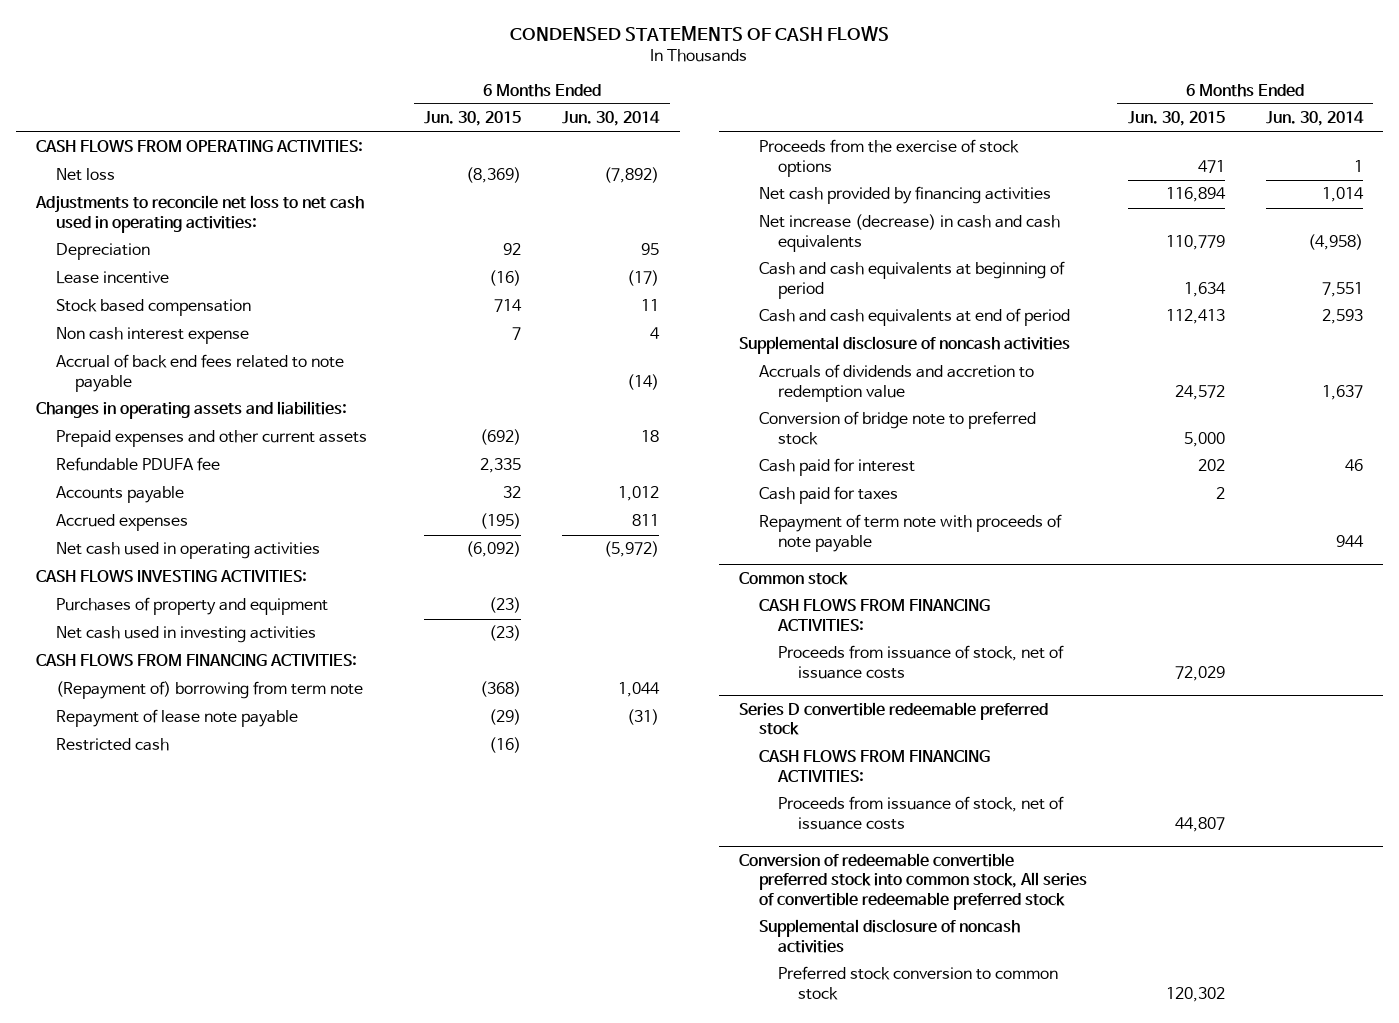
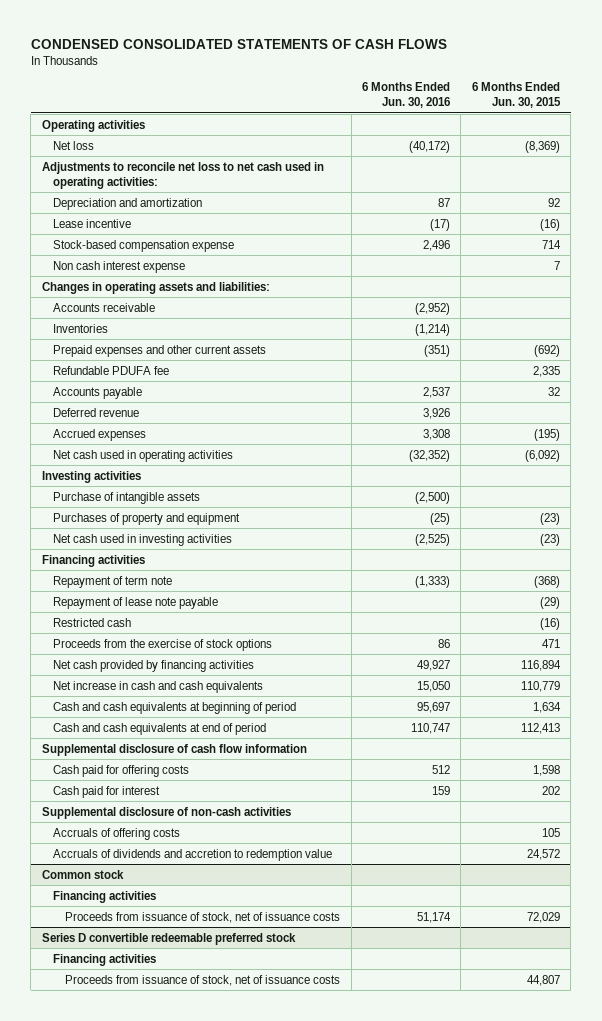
[510,25,890,41] CONDENSED STATEMENTS OF CASH FLOWS -> [30,39,447,50] CONDENSED CONSOLIDATED STATEMENTS OF CASH FLOWS
[562,111,661,127] Jun. 30, 2014 -> none
none -> [361,82,450,109] 6 Months Ended Jun. 30, 2016
[36,140,364,153] CASH FLOWS FROM OPERATING ACTIVITIES: -> [41,119,145,132] Operating activities
[55,243,150,261] Depreciation -> none
none -> [53,197,203,210] Depreciation and amortization
[55,299,251,317] Stock based compensation -> [53,239,235,252] Stock-based compensation expense
[55,354,344,392] Accrual of back end fees related to note payable -> none
none -> [53,302,156,312] Accounts receivable
none -> [53,323,109,333] Inventories
none -> [53,407,140,417] Deferred revenue
[36,570,308,583] CASH FLOWS INVESTING ACTIVITIES: -> [41,470,141,483] Investing activities
none -> [53,491,201,504] Purchase of intangible assets
[36,654,358,667] CASH FLOWS FROM FINANCING ACTIVITIES: -> [41,554,145,567] Financing activities
[55,681,363,700] (Repayment of) borrowing from term note -> [53,575,173,588] Repayment of term note
[758,214,1060,252] Net increase (decrease) in cash and cash equivalents -> [53,680,264,693] Net increase in cash and cash equivalents
[739,336,1071,355] Supplemental disclosure of noncash activities -> none
[758,411,1036,445] Conversion of bridge note to preferred stock -> none
none -> [41,743,307,756] Supplemental disclosure of cash flow information
none -> [53,764,190,777] Cash paid for offering costs
[758,486,898,505] Cash paid for taxes -> none
[758,514,1062,552] Repayment of term note with proceeds of note payable -> none
none -> [41,806,291,819] Supplemental disclosure of non-cash activities
none -> [53,827,181,840] Accruals of offering costs
[758,364,1034,402] Accruals of dividends and accretion to redemption value -> [53,848,333,861] Accruals of dividends and accretion to redemption value
[758,599,990,631] CASH FLOWS FROM FINANCING ACTIVITIES: -> [53,890,157,903] Financing activities
[758,750,990,782] CASH FLOWS FROM FINANCING ACTIVITIES: -> [53,953,157,966] Financing activities
[739,853,1087,910] Conversion of redeemable convertible preferred stock into common stock, All series of convertible redeemable preferred stock -> none
[758,919,1020,953] Supplemental disclosure of noncash activities -> none
[778,966,1059,1000] Preferred stock conversion to common stock -> none

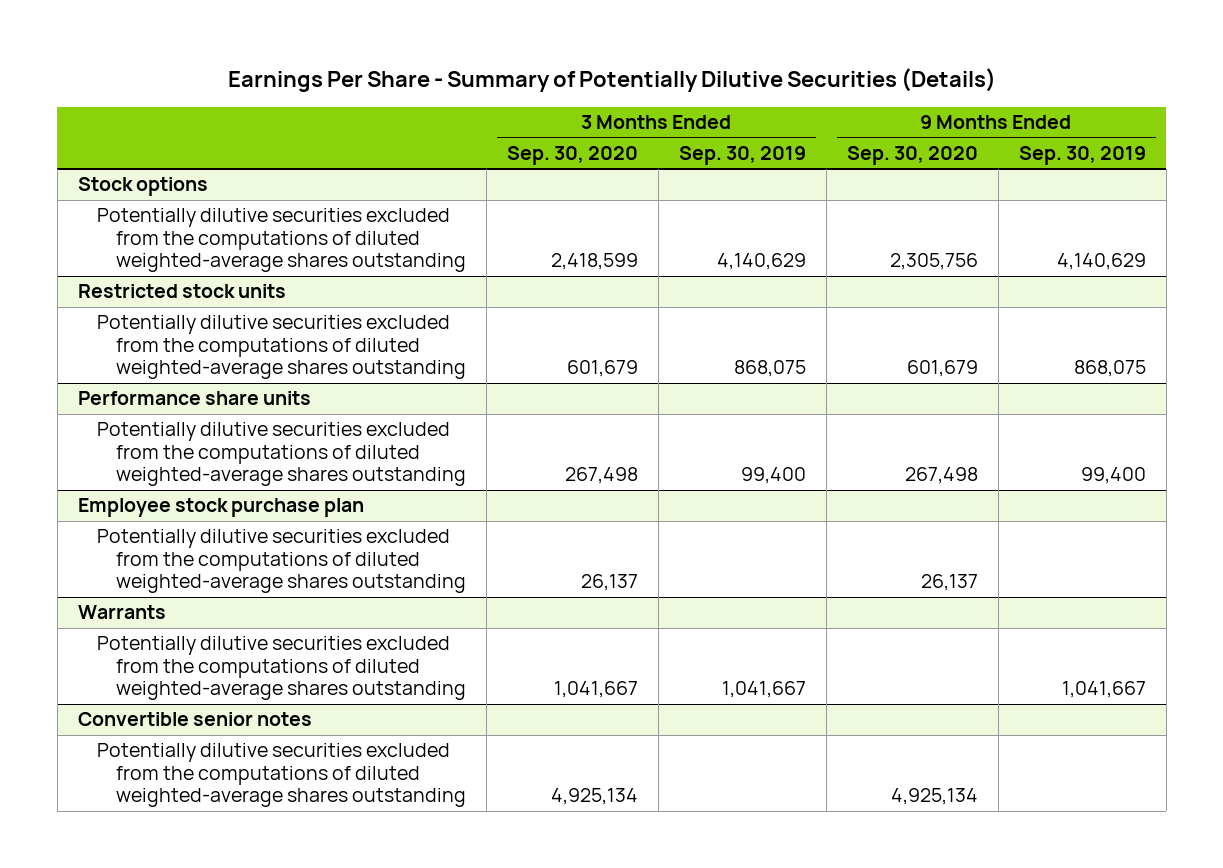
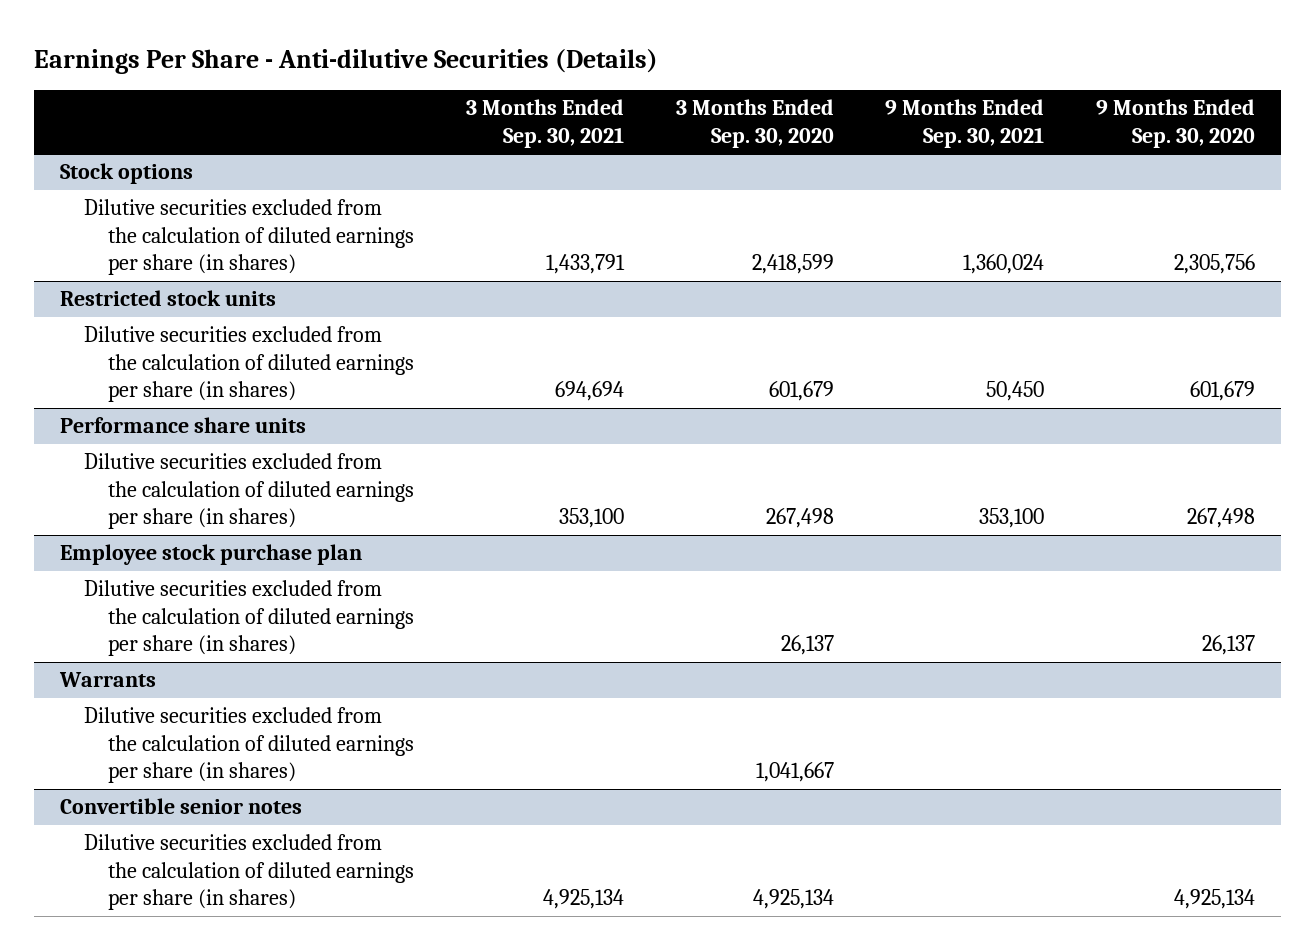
[227,68,996,93] Earnings Per Share - Summary of Potentially Dilutive Securities (Details) -> [33,49,658,75] Earnings Per Share - Anti-dilutive Securities (Details)
[678,145,806,165] Sep. 30, 2019 -> none
[1018,145,1146,165] Sep. 30, 2019 -> none
none -> [465,99,624,148] 3 Months Ended Sep. 30, 2021
none -> [885,99,1045,148] 9 Months Ended Sep. 30, 2021
[96,208,466,273] Potentially dilutive securities excluded from the computations of diluted weighted-average shares outstanding -> [83,199,414,276] Dilutive securities excluded from the calculation of diluted earnings per share (in shares)
[96,315,466,380] Potentially dilutive securities excluded from the computations of diluted weighted-average shares outstanding -> [83,326,414,403] Dilutive securities excluded from the calculation of diluted earnings per share (in shares)
[96,422,466,487] Potentially dilutive securities excluded from the computations of diluted weighted-average shares outstanding -> [83,453,414,530] Dilutive securities excluded from the calculation of diluted earnings per share (in shares)
[96,529,466,594] Potentially dilutive securities excluded from the computations of diluted weighted-average shares outstanding -> [83,580,414,657] Dilutive securities excluded from the calculation of diluted earnings per share (in shares)
[96,636,466,701] Potentially dilutive securities excluded from the computations of diluted weighted-average shares outstanding -> [83,707,414,784] Dilutive securities excluded from the calculation of diluted earnings per share (in shares)
[96,743,466,808] Potentially dilutive securities excluded from the computations of diluted weighted-average shares outstanding -> [83,834,414,911] Dilutive securities excluded from the calculation of diluted earnings per share (in shares)

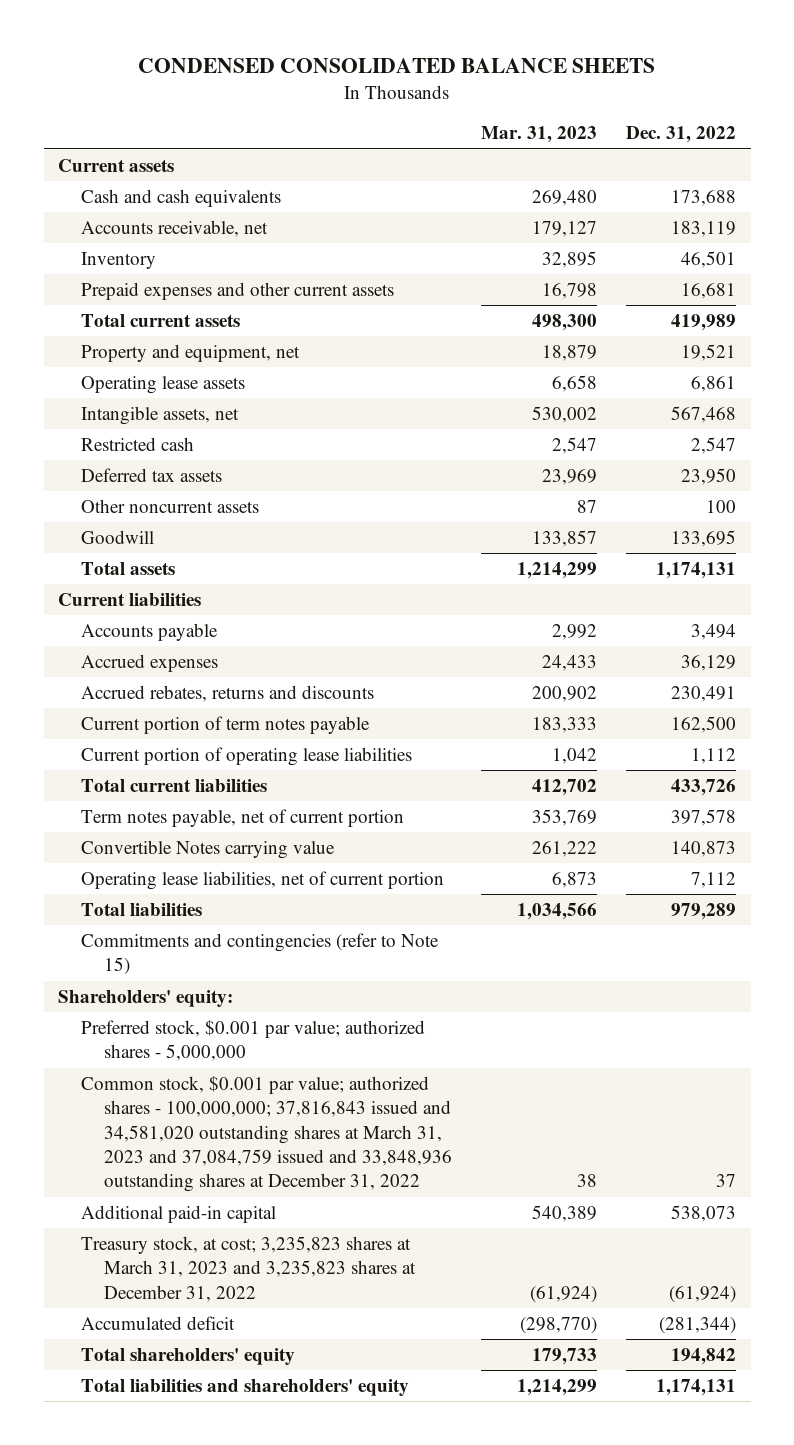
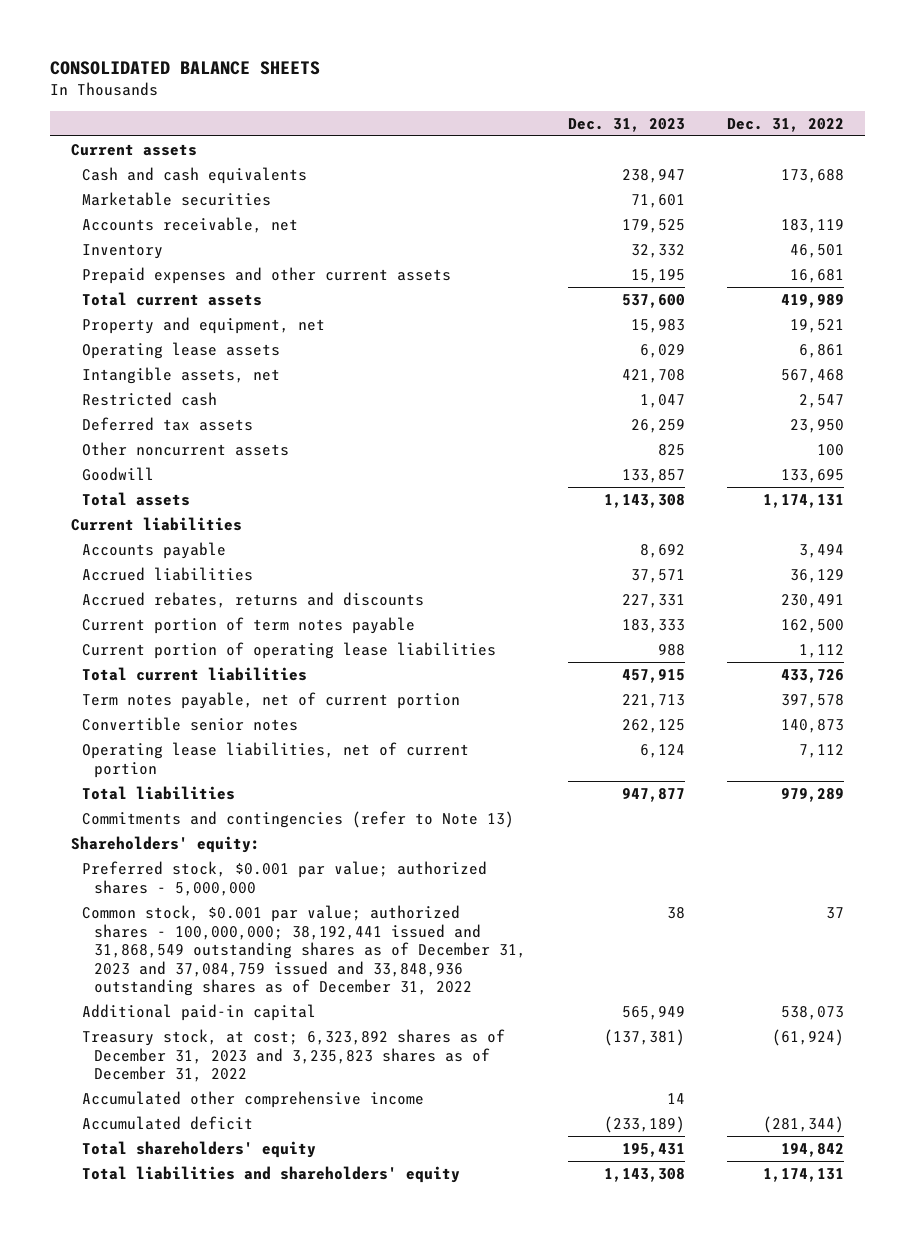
[138,58,656,74] CONDENSED CONSOLIDATED BALANCE SHEETS -> [49,60,320,75] CONSOLIDATED BALANCE SHEETS
[480,126,597,144] Mar. 31, 2023 -> none
none -> [568,117,686,132] Dec. 31, 2023
none -> [82,192,272,207] Marketable securities
[80,653,218,672] Accrued expenses -> [82,567,254,582] Accrued liabilities
[80,839,335,859] Convertible Notes carrying value -> [82,717,299,732] Convertible senior notes
[80,932,439,976] Commitments and contingencies (refer to Note 15) -> [82,811,515,829] Commitments and contingencies (refer to Note 13)
[80,1075,452,1193] Common stock, $0.001 par value; authorized shares - 100,000,000; 37,816,843 issued and 34,581,020 outstanding shares at March 31, 2023 and 37,084,759 issued and 33,848,936 outstanding shares at December 31, 2022 -> [82,905,526,997] Common stock, $0.001 par value; authorized shares - 100,000,000; 38,192,441 issued and 31,868,549 outstanding shares as of December 31, 2023 and 37,084,759 issued and 33,848,936 outstanding shares as of December 31, 2022
[80,1235,416,1302] Treasury stock, at cost; 3,235,823 shares at March 31, 2023 and 3,235,823 shares at December 31, 2022 -> [82,1029,506,1083] Treasury stock, at cost; 6,323,892 shares as of December 31, 2023 and 3,235,823 shares as of December 31, 2022
none -> [82,1091,425,1109] Accumulated other comprehensive income

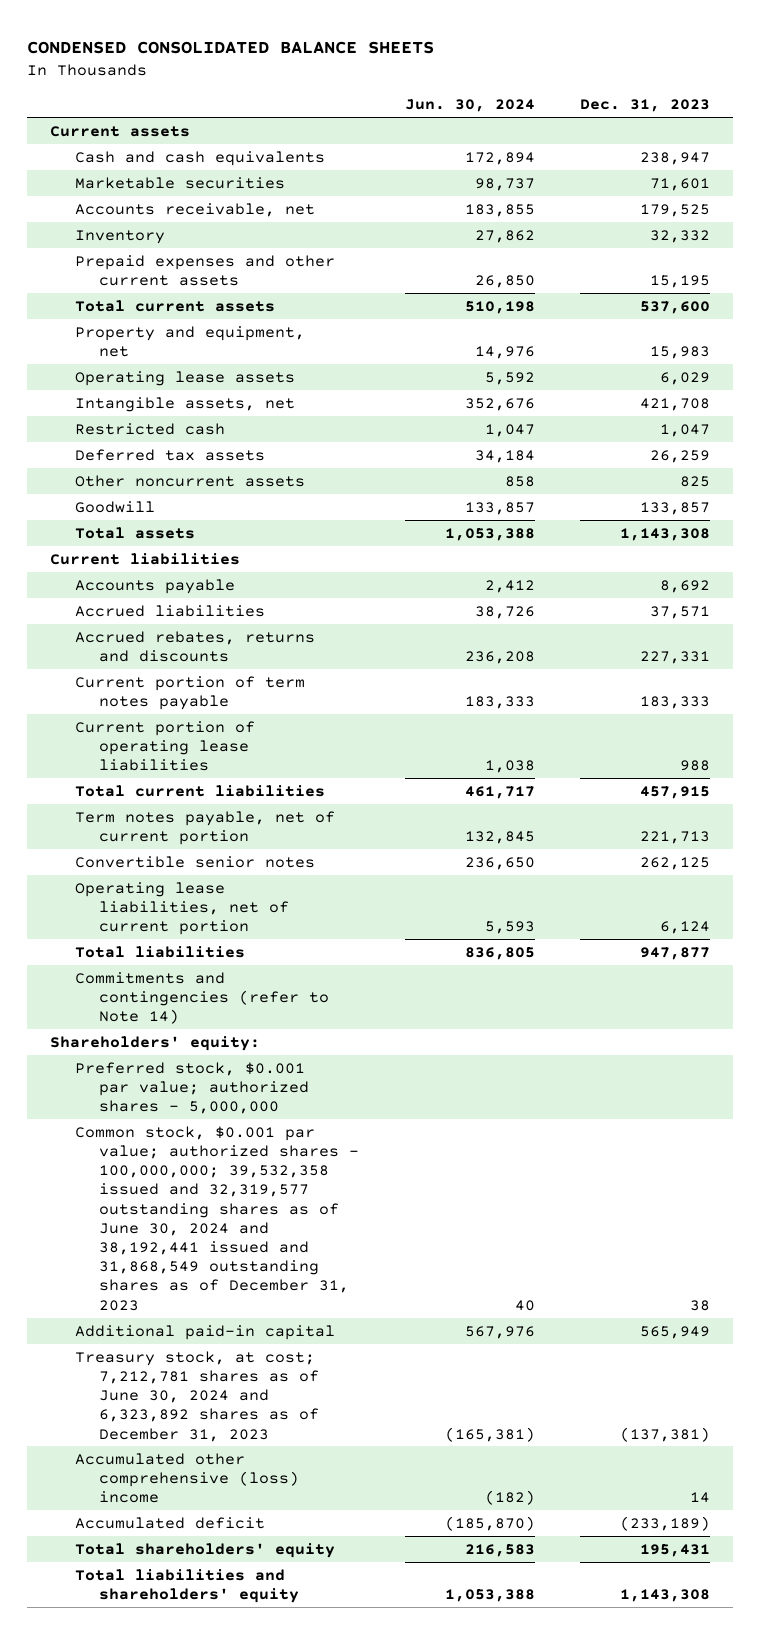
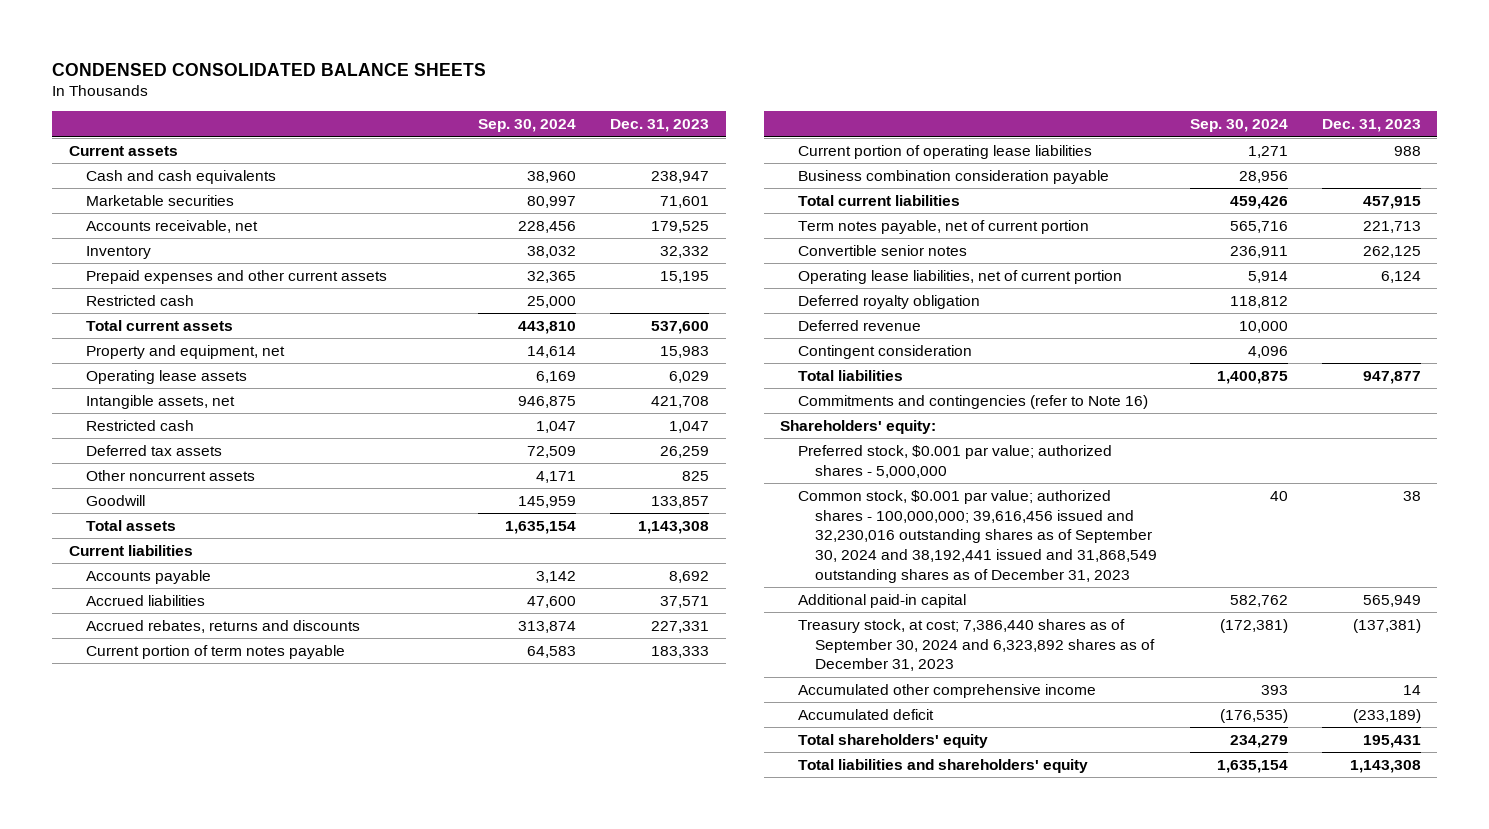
[404,99,535,113] Jun. 30, 2024 -> none
none -> [478,119,577,133] Sep. 30, 2024
none -> [85,294,194,306] Restricted cash
none -> [797,169,1109,184] Business combination consideration payable
none -> [797,294,980,309] Deferred royalty obligation
none -> [797,319,921,331] Deferred revenue
none -> [797,344,972,359] Contingent consideration
[74,971,330,1025] Commitments and contingencies (refer to Note 14) -> [797,394,1148,409] Commitments and contingencies (refer to Note 16)
[74,1125,360,1311] Common stock, $0.001 par value; authorized shares - 100,000,000; 39,532,358 issued and 32,319,577 outstanding shares as of June 30, 2024 and 38,192,441 issued and 31,868,549 outstanding shares as of December 31, 2023 -> [797,489,1157,583] Common stock, $0.001 par value; authorized shares - 100,000,000; 39,616,456 issued and 32,230,016 outstanding shares as of September 30, 2024 and 38,192,441 issued and 31,868,549 outstanding shares as of December 31, 2023
[74,1350,320,1442] Treasury stock, at cost; 7,212,781 shares as of June 30, 2024 and 6,323,892 shares as of December 31, 2023 -> [797,618,1155,672] Treasury stock, at cost; 7,386,440 shares as of September 30, 2024 and 6,323,892 shares as of December 31, 2023
[74,1452,300,1504] Accumulated other comprehensive (loss) income -> [797,683,1096,698] Accumulated other comprehensive income

